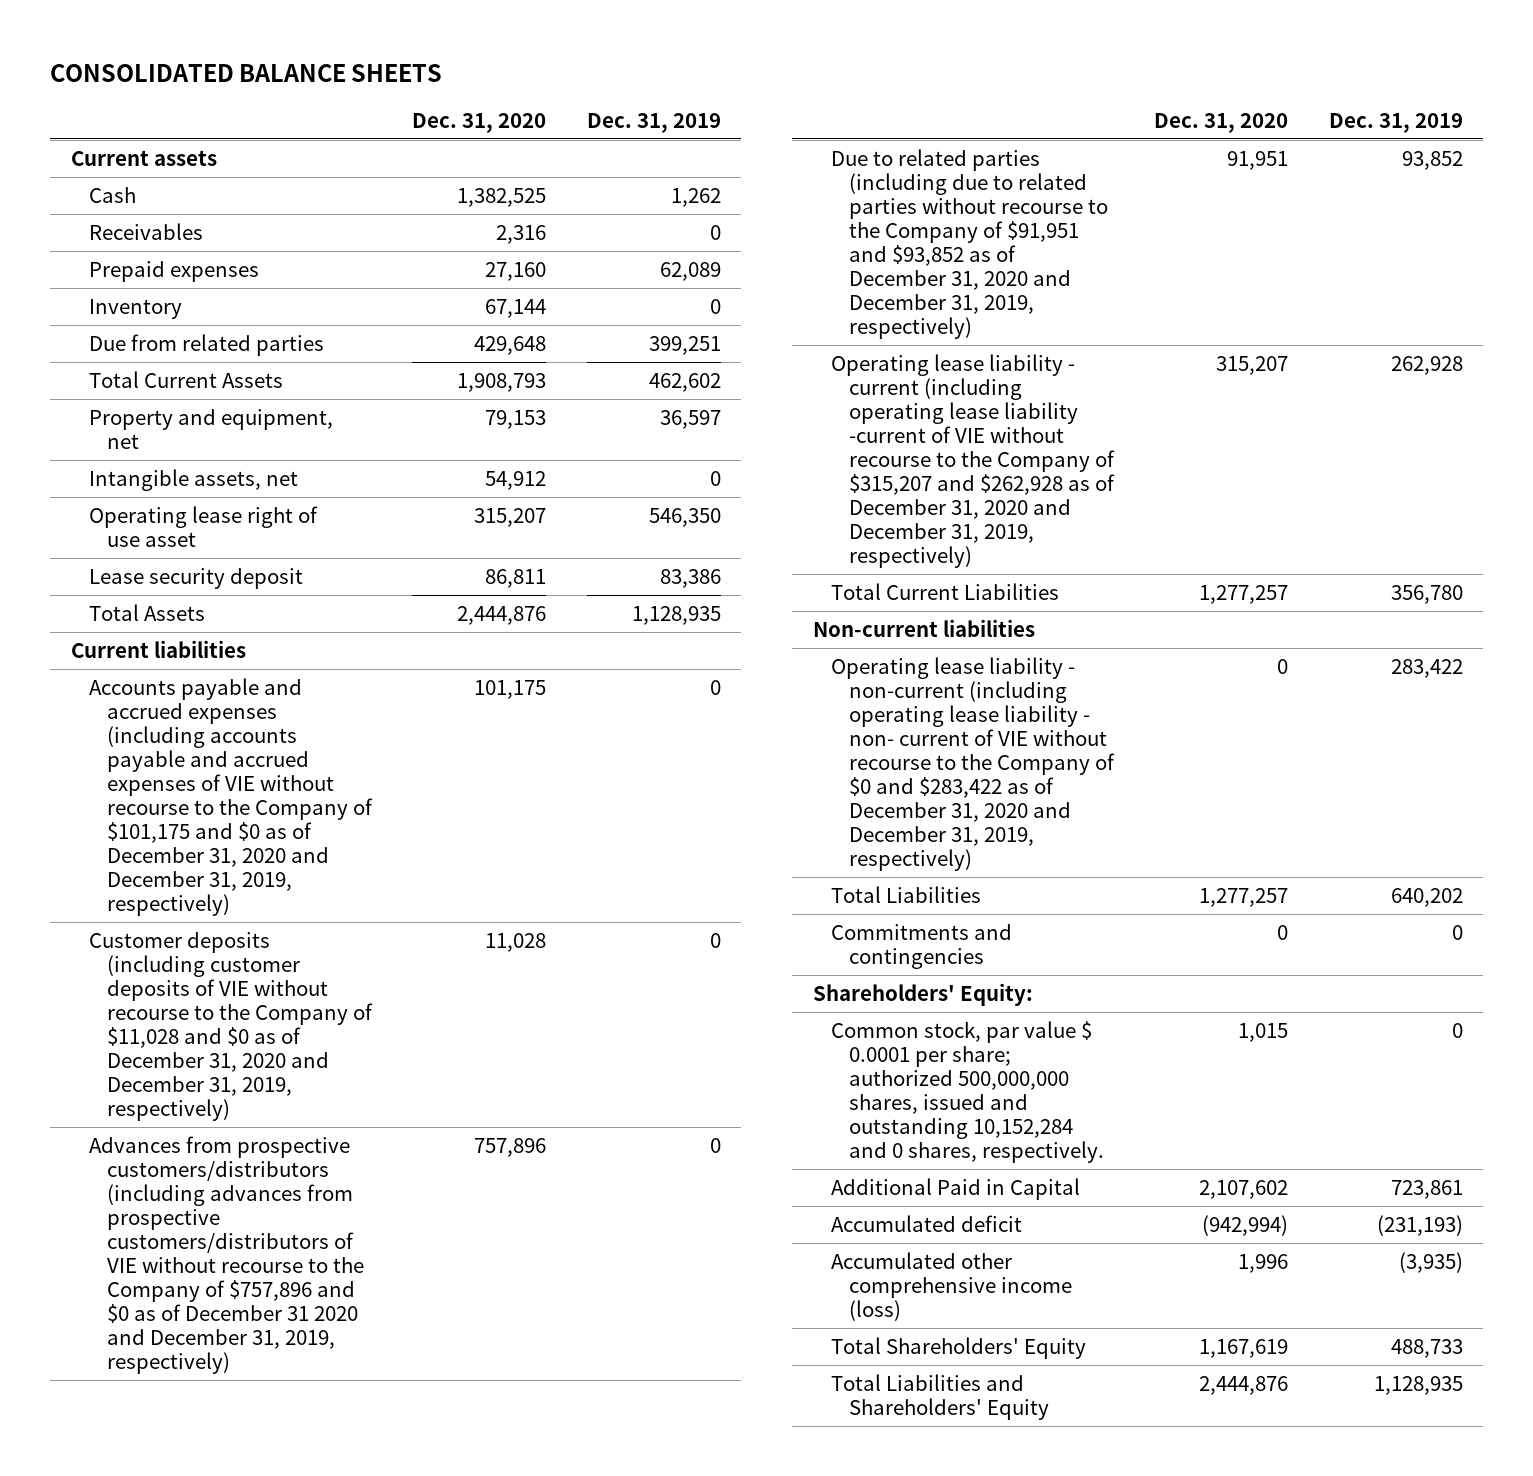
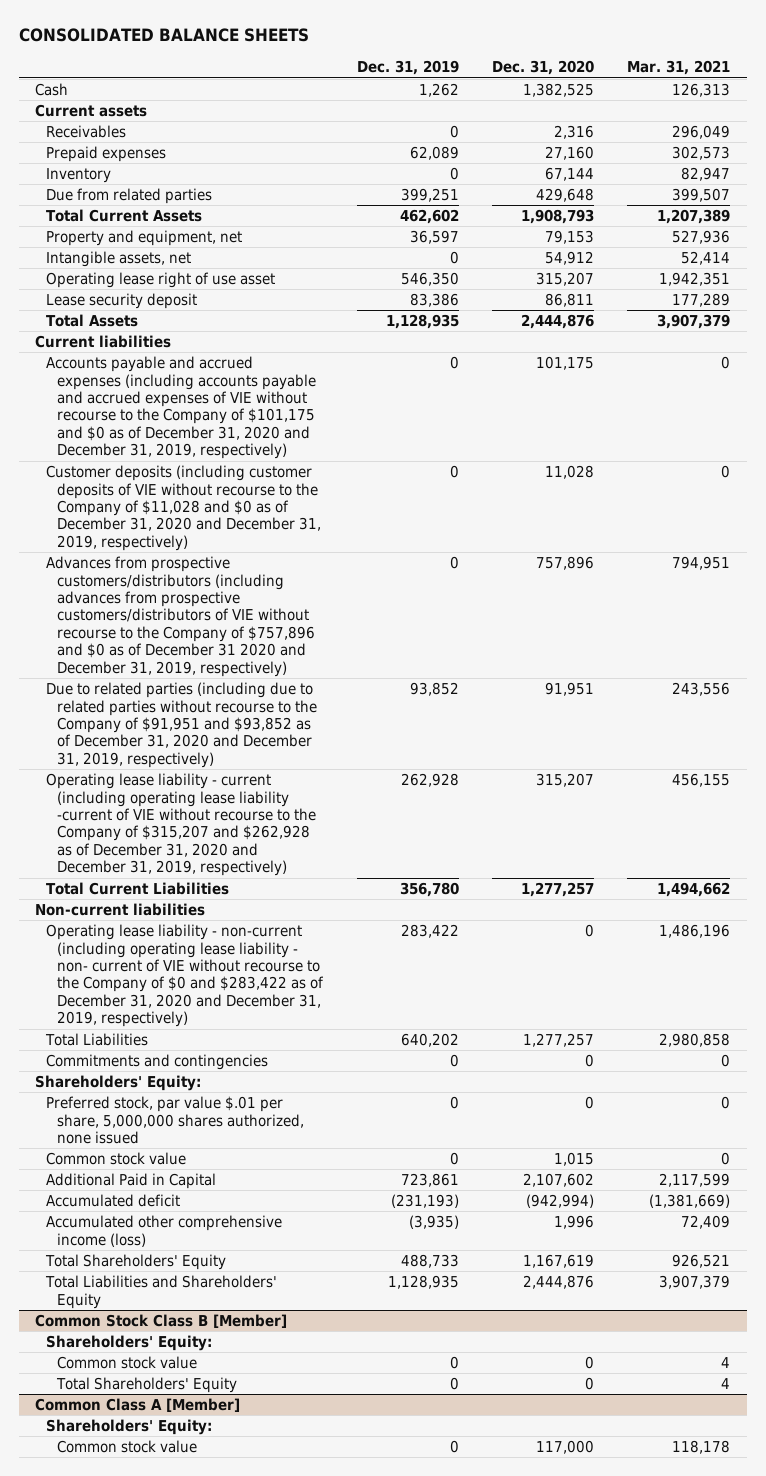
none -> [627,60,731,76] Mar. 31, 2021
[70,149,217,166] Current assets -> [35,104,148,118] Current assets
none -> [46,1096,305,1144] Preferred stock, par value $.01 per share, 5,000,000 shares authorized, none issued
[830,1020,1104,1163] Common stock, par value $ 0.0001 per share; authorized 500,000,000 shares, issued and outstanding 10,152,284 and 0 shares, respectively. -> [46,1152,187,1166] Common stock value
none -> [35,1314,288,1329] Common Stock Class B [Member]
none -> [46,1335,213,1352] Shareholders' Equity:
none -> [57,1356,198,1370] Common stock value
none -> [56,1377,238,1394] Total Shareholders' Equity
none -> [35,1398,241,1413] Common Class A [Member]
none -> [46,1419,213,1436] Shareholders' Equity:
none -> [57,1440,198,1454] Common stock value

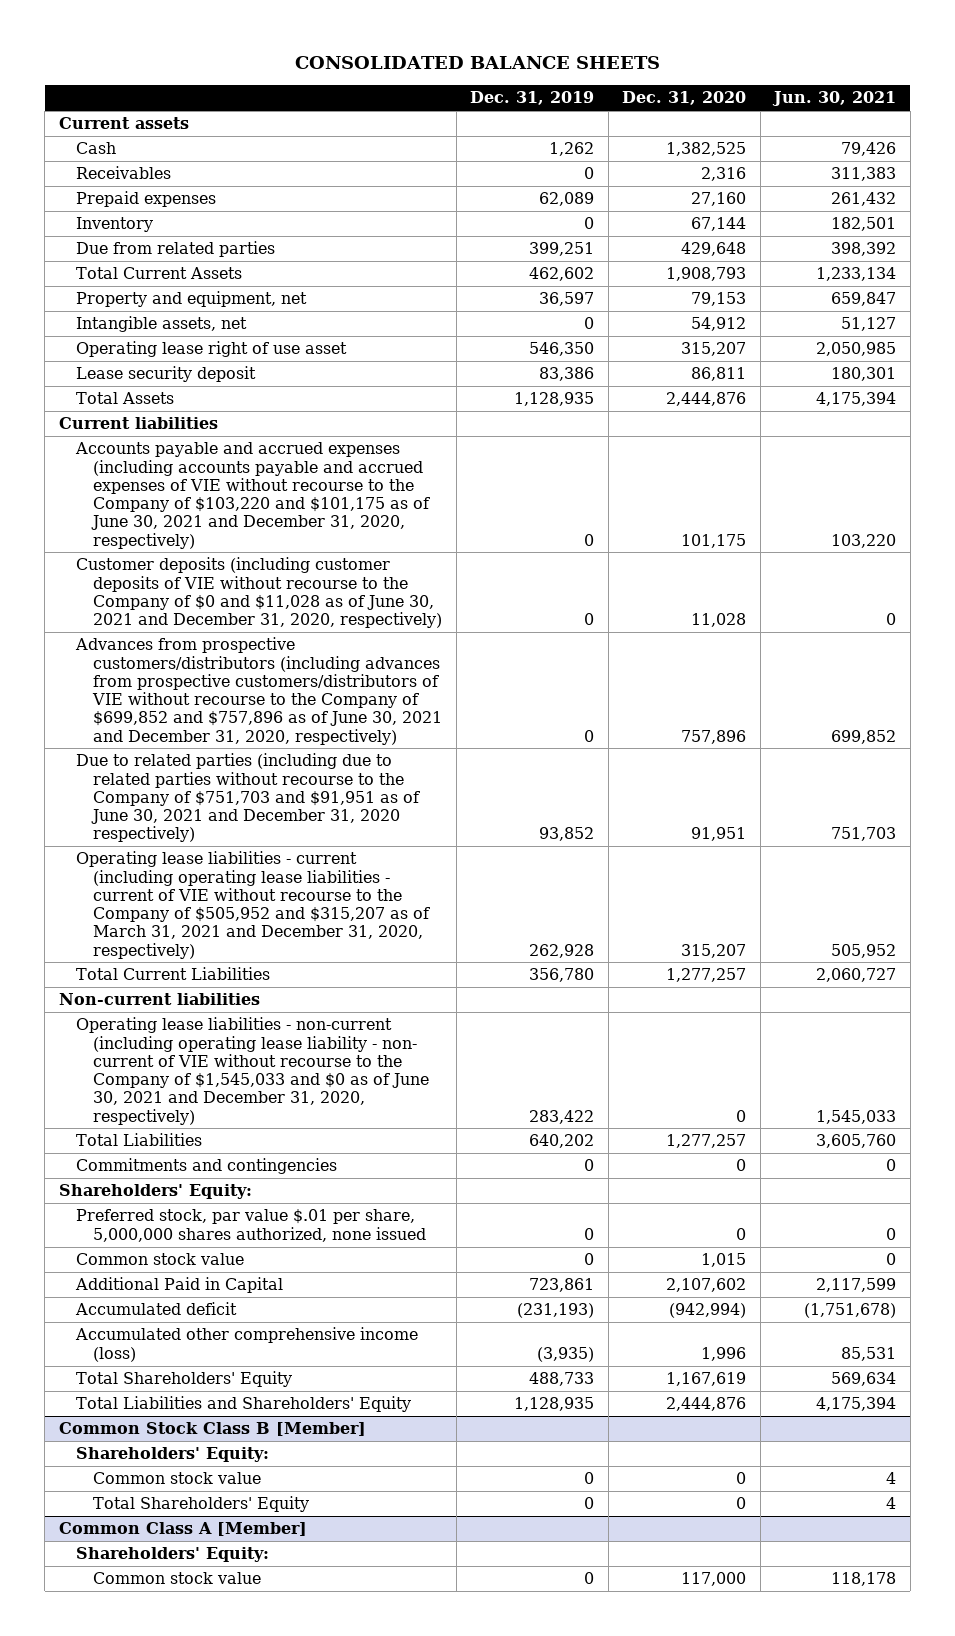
[627,60,731,76] Mar. 31, 2021 -> none
none -> [772,91,897,107] Jun. 30, 2021
[35,83,69,97] Cash -> [75,142,116,155] Cash
[46,356,317,460] Accounts payable and accrued expenses (including accounts payable and accrued expenses of VIE without recourse to the Company of $101,175 and $0 as of December 31, 2020 and December 31, 2019, respectively) -> [74,442,431,549] Accounts payable and accrued expenses (including accounts payable and accrued expenses of VIE without recourse to the Company of $103,220 and $101,175 as of June 30, 2021 and December 31, 2020, respectively)
[46,465,322,551] Customer deposits (including customer deposits of VIE without recourse to the Company of $11,028 and $0 as of December 31, 2020 and December 31, 2019, respectively) -> [75,557,443,629] Customer deposits (including customer deposits of VIE without recourse to the Company of $0 and $11,028 as of June 30, 2021 and December 31, 2020, respectively)
[46,556,316,677] Advances from prospective customers/distributors (including advances from prospective customers/distributors of VIE without recourse to the Company of $757,896 and $0 as of December 31 2020 and December 31, 2019, respectively) -> [74,637,443,745] Advances from prospective customers/distributors (including advances from prospective customers/distributors of VIE without recourse to the Company of $699,852 and $757,896 as of June 30, 2021 and December 31, 2020, respectively)
[46,682,318,768] Due to related parties (including due to related parties without recourse to the Company of $91,951 and $93,852 as of December 31, 2020 and December 31, 2019, respectively) -> [75,753,421,843] Due to related parties (including due to related parties without recourse to the Company of $751,703 and $91,951 as of June 30, 2021 and December 31, 2020 respectively)
[46,773,317,877] Operating lease liability - current (including operating lease liability -current of VIE without recourse to the Company of $315,207 and $262,928 as of December 31, 2020 and December 31, 2019, respectively) -> [75,851,431,959] Operating lease liabilities - current (including operating lease liabilities - current of VIE without recourse to the Company of $505,952 and $315,207 as of March 31, 2021 and December 31, 2020, respectively)
[46,924,325,1028] Operating lease liability - non-current (including operating lease liability - non- current of VIE without recourse to the Company of $0 and $283,422 as of December 31, 2020 and December 31, 2019, respectively) -> [75,1017,430,1125] Operating lease liabilities - non-current (including operating lease liability - non- current of VIE without recourse to the Company of $1,545,033 and $0 as of June 30, 2021 and December 31, 2020, respectively)

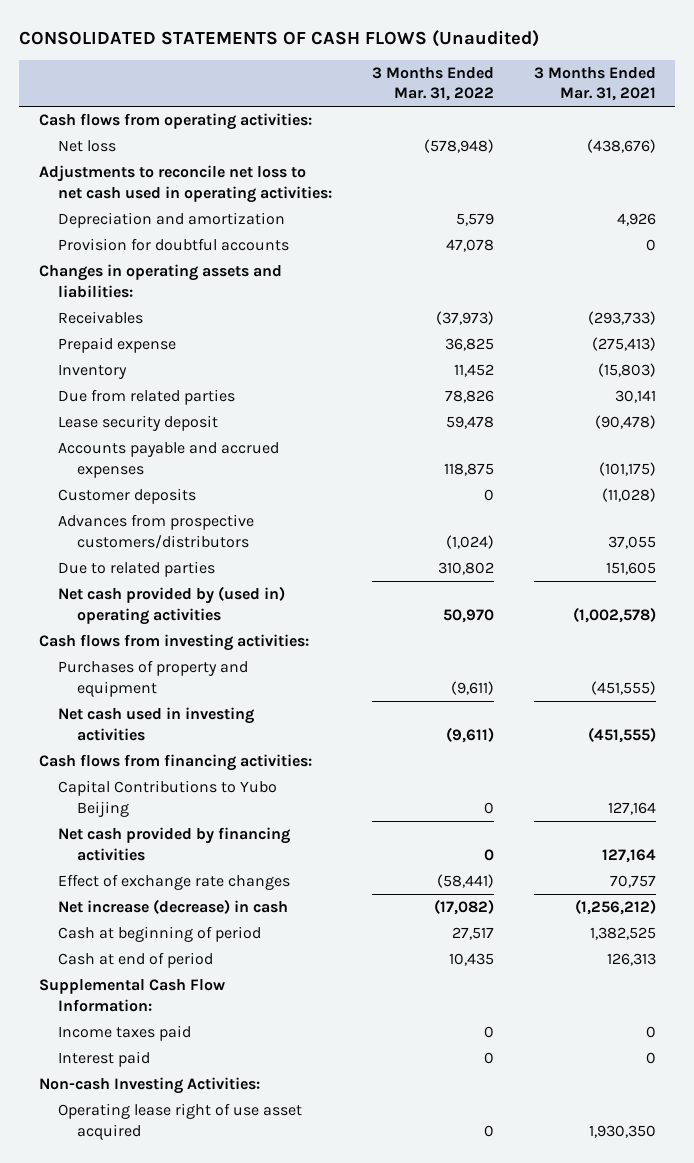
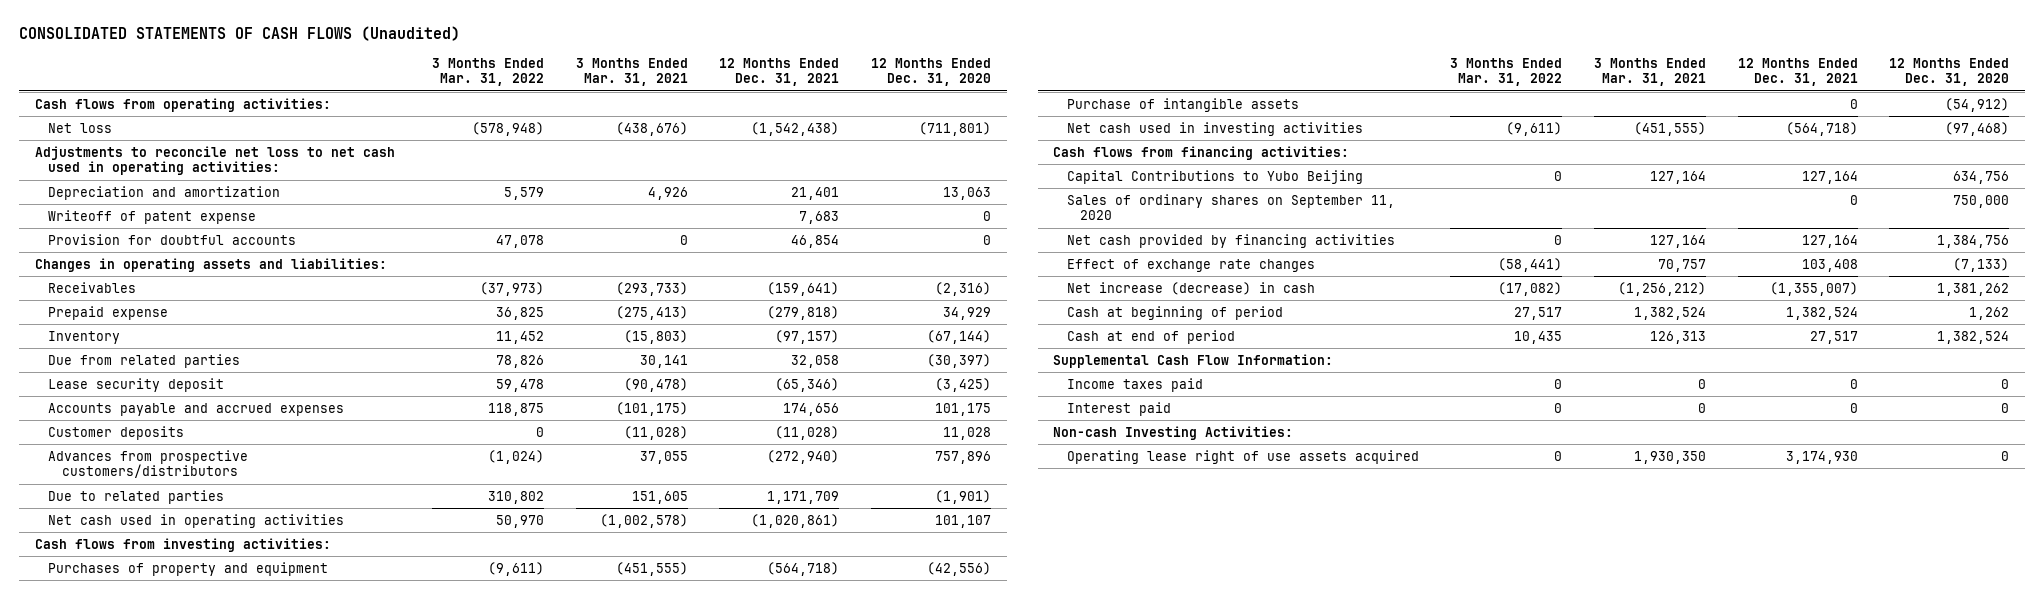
none -> [719,57,840,86] 12 Months Ended Dec. 31, 2021
none -> [870,57,991,86] 12 Months Ended Dec. 31, 2020
none -> [48,209,257,224] Writeoff of patent expense
[57,586,285,625] Net cash provided by (used in) operating activities -> [48,513,345,528] Net cash used in operating activities
none -> [1066,97,1299,112] Purchase of intangible assets
none -> [1066,193,1395,220] Sales of ordinary shares on September 11, 2020
[589,927,656,941] 1,382,525 -> [1634,306,1707,320] 1,382,524
[57,1103,302,1140] Operating lease right of use asset acquired -> [1066,449,1419,464] Operating lease right of use assets acquired

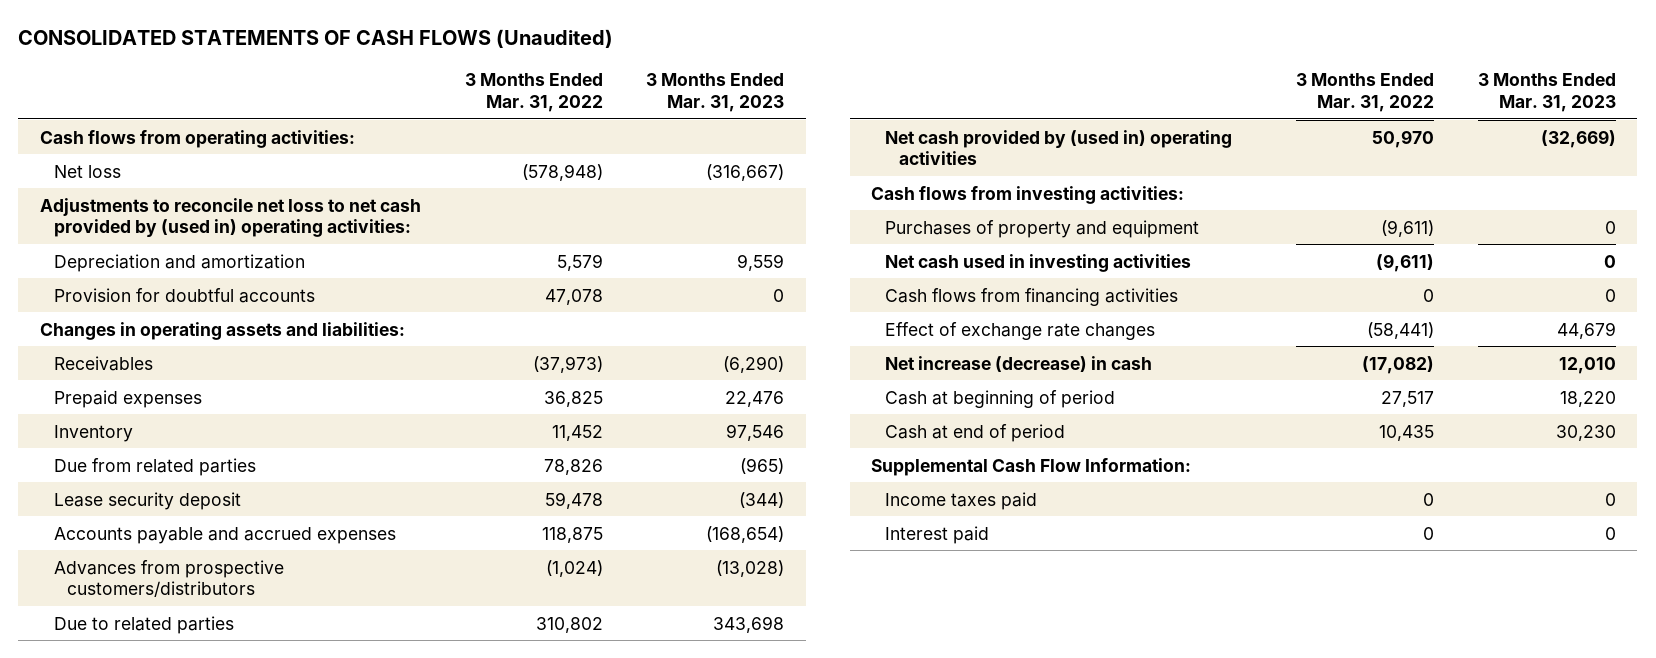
[575,57,688,86] 3 Months Ended Mar. 31, 2021 -> none
[719,57,840,86] 12 Months Ended Dec. 31, 2021 -> none
[870,57,991,86] 12 Months Ended Dec. 31, 2020 -> none
none -> [646,73,785,112] 3 Months Ended Mar. 31, 2023
[35,145,396,175] Adjustments to reconcile net loss to net cash used in operating activities: -> [40,197,422,238] Adjustments to reconcile net loss to net cash provided by (used in) operating activities:
[48,209,257,224] Writeoff of patent expense -> none
[48,305,169,320] Prepaid expense -> [53,389,202,408] Prepaid expenses
[48,425,185,440] Customer deposits -> none
[48,513,345,528] Net cash used in operating activities -> [884,129,1232,166] Net cash provided by (used in) operating activities
[1066,97,1299,112] Purchase of intangible assets -> none
[1053,145,1350,160] Cash flows from financing activities: -> none
[1066,169,1363,184] Capital Contributions to Yubo Beijing -> none
[1066,193,1395,220] Sales of ordinary shares on September 11, 2020 -> none
[1066,233,1395,248] Net cash provided by financing activities -> [884,287,1178,306] Cash flows from financing activities
[1053,425,1294,440] Non-cash Investing Activities: -> none
[1066,449,1419,464] Operating lease right of use assets acquired -> none

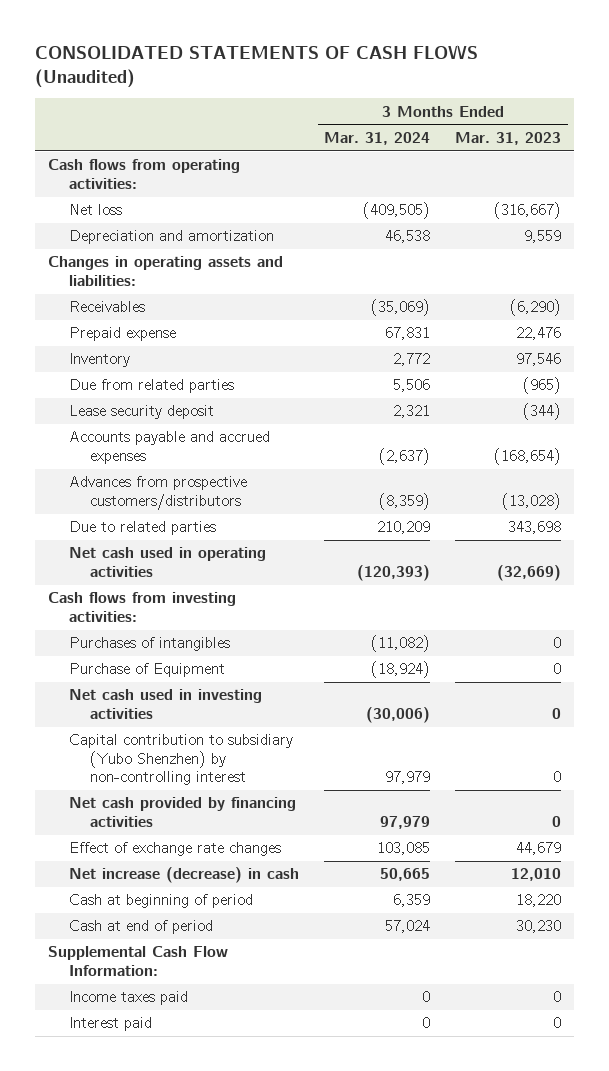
[464,73,603,112] 3 Months Ended Mar. 31, 2022 -> none
none -> [324,132,431,146] Mar. 31, 2024
[40,197,422,238] Adjustments to reconcile net loss to net cash provided by (used in) operating activities: -> none
[53,287,315,303] Provision for doubtful accounts -> none
[53,389,202,408] Prepaid expenses -> [68,327,176,342] Prepaid expense
[884,129,1232,166] Net cash provided by (used in) operating activities -> [68,547,266,577] Net cash used in operating activities
none -> [68,637,230,652] Purchases of intangibles
[884,219,1199,238] Purchases of property and equipment -> [68,663,225,678] Purchase of Equipment
none -> [68,734,293,786] Capital contribution to subsidiary (Yubo Shenzhen) by non-controlling interest
[884,287,1178,306] Cash flows from financing activities -> [68,797,296,827] Net cash provided by financing activities

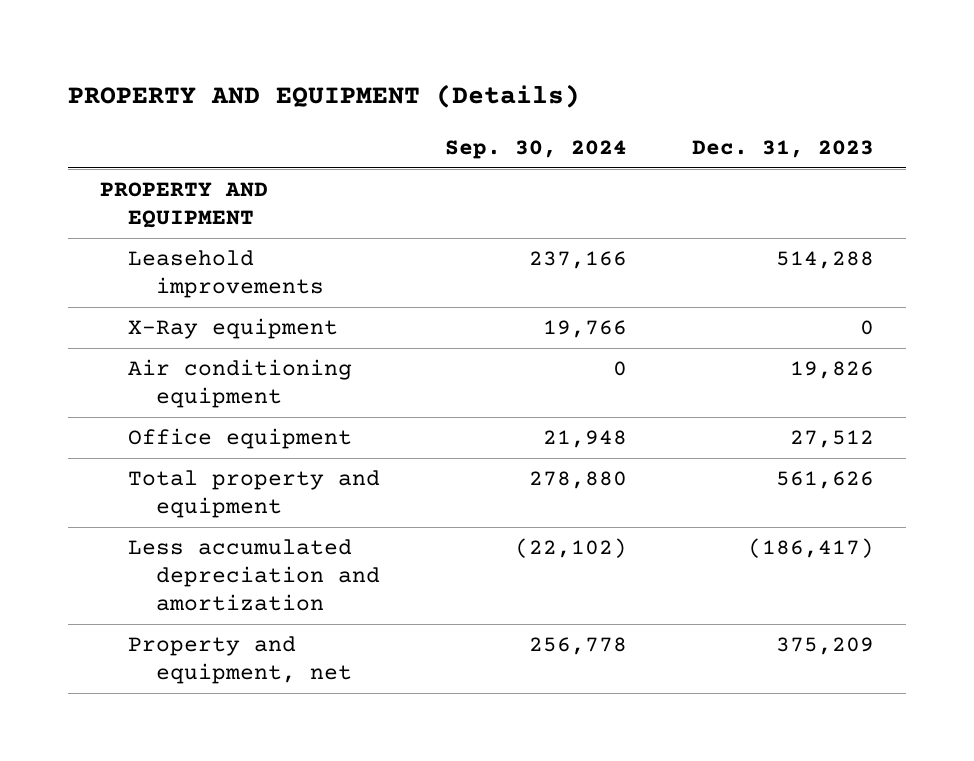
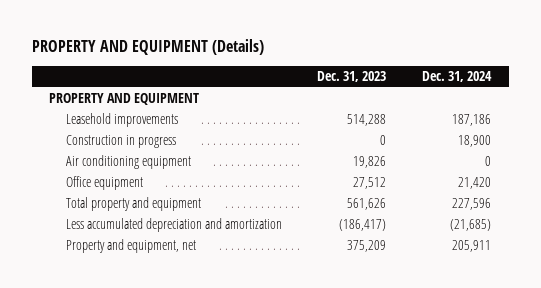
[445,139,628,159] Sep. 30, 2024 -> none
none -> [422,71,493,83] Dec. 31, 2024
[128,318,339,340] X-Ray equipment -> none
none -> [65,135,176,149] Construction in progress

